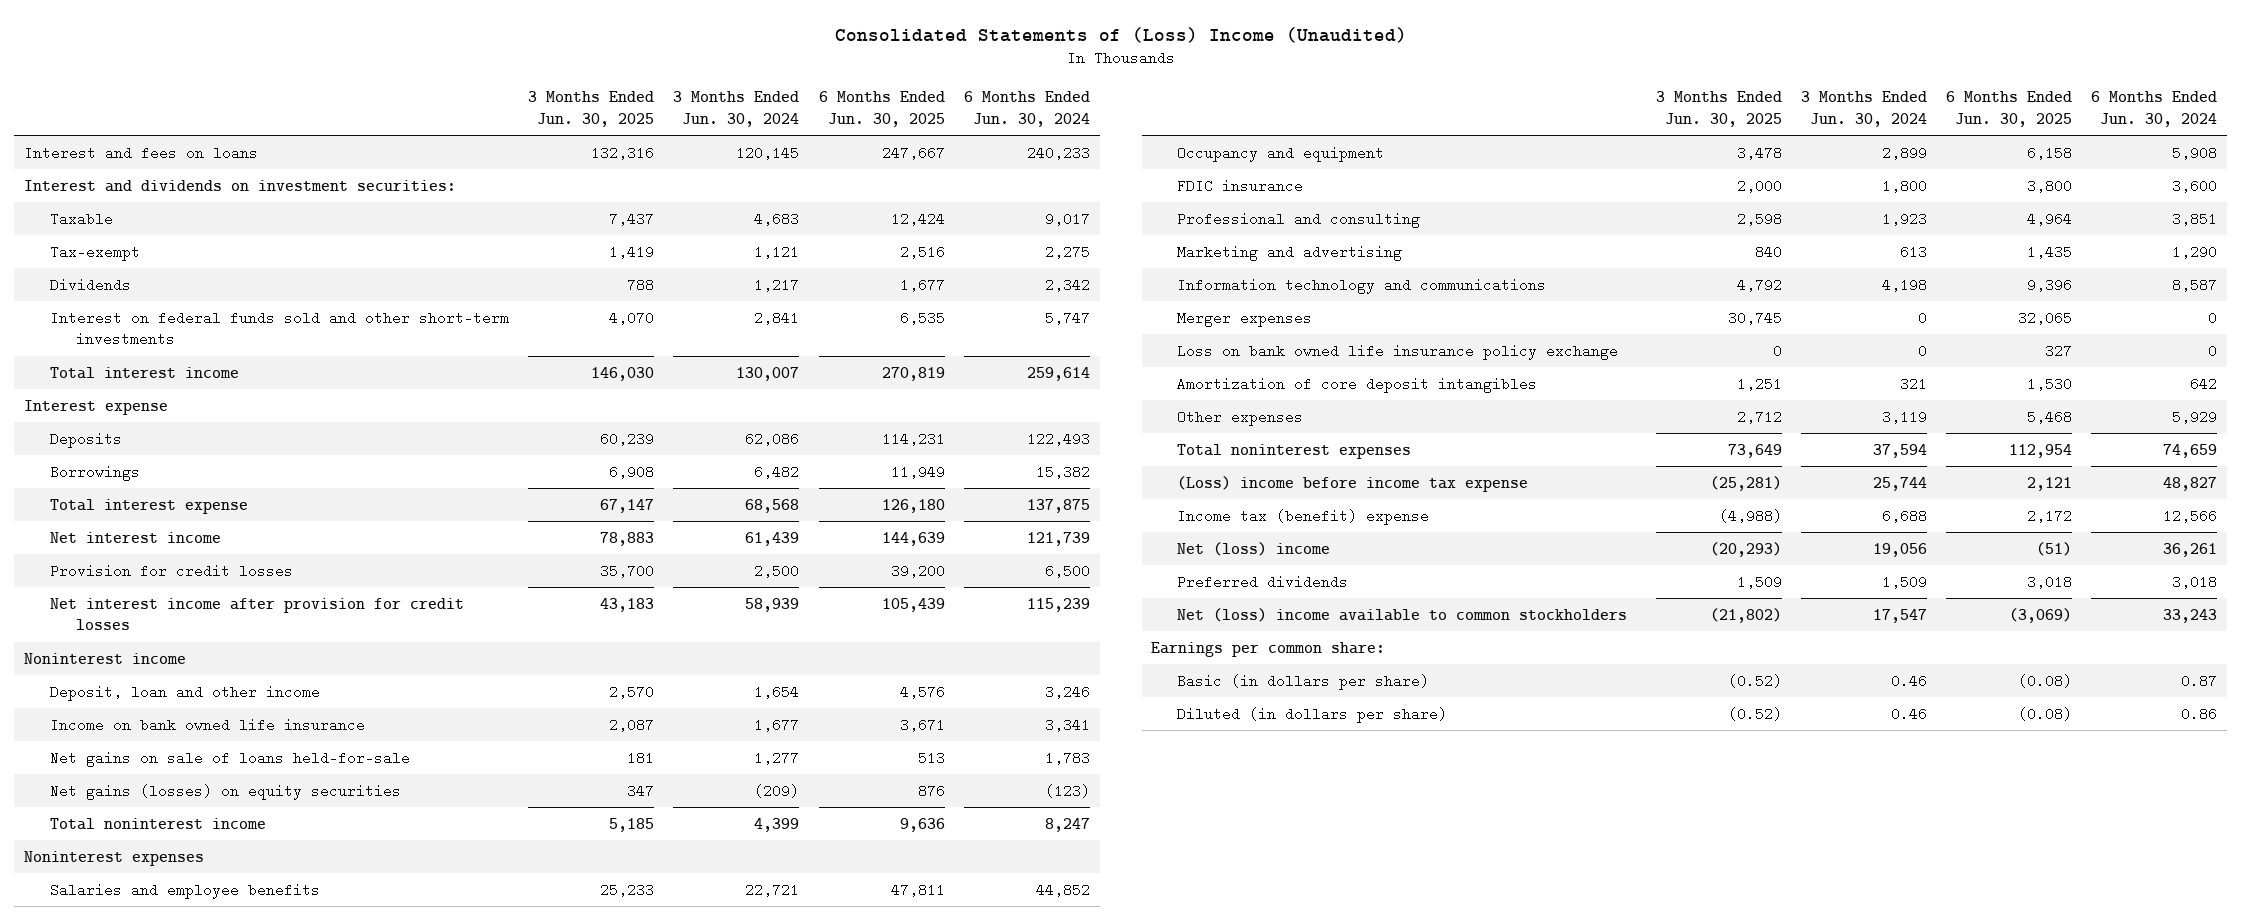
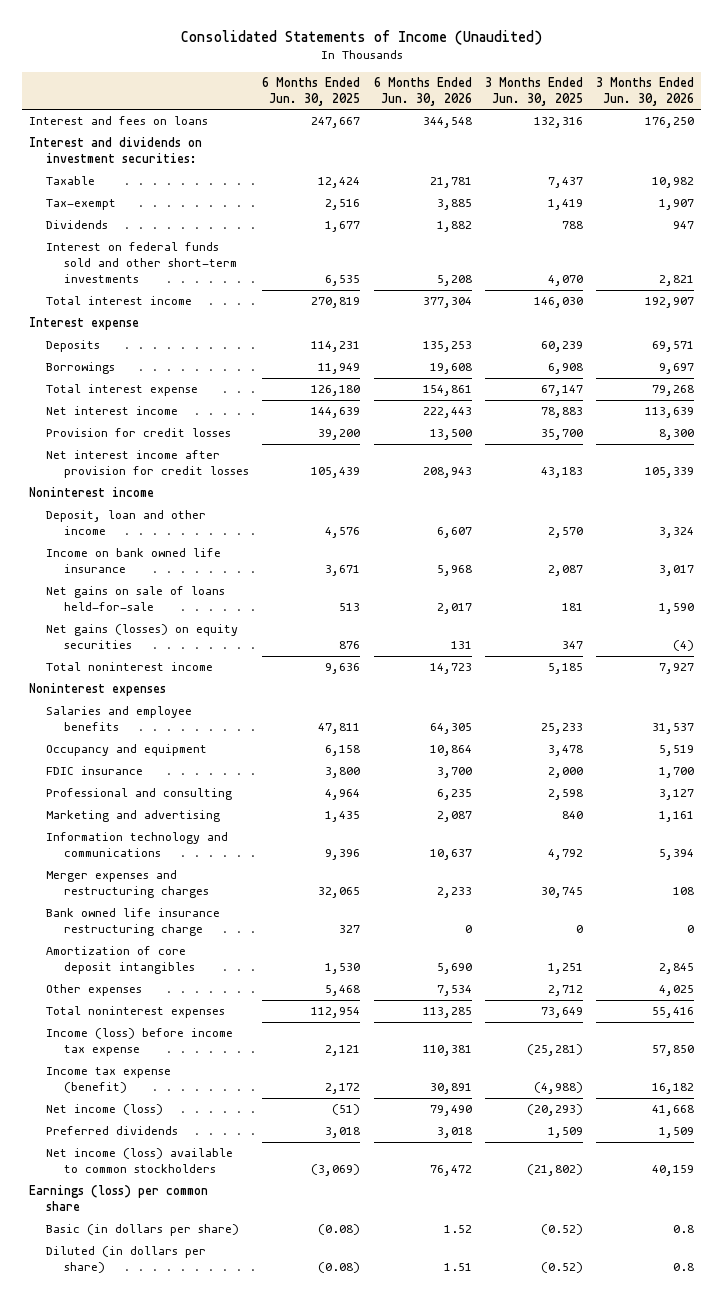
[834,26,1407,43] Consolidated Statements of (Loss) Income (Unaudited) -> [180,29,542,45] Consolidated Statements of Income (Unaudited)
[673,90,800,127] 3 Months Ended Jun. 30, 2024 -> none
[963,90,1090,127] 6 Months Ended Jun. 30, 2024 -> none
none -> [373,76,472,106] 6 Months Ended Jun. 30, 2026
none -> [596,76,695,106] 3 Months Ended Jun. 30, 2026
[1177,310,1313,327] Merger expenses -> [46,870,209,899] Merger expenses and restructuring charges
[1177,343,1619,360] Loss on bank owned life insurance policy exchange -> [46,908,221,937] Bank owned life insurance restructuring charge
[1177,475,1529,492] (Loss) income before income tax expense -> [46,1028,234,1057] Income (loss) before income tax expense
[1177,508,1430,525] Income tax (benefit) expense -> [46,1067,172,1094] Income tax expense (benefit)
[1177,541,1331,556] Net (loss) income -> [46,1104,164,1116] Net income (loss)
[1177,607,1628,622] Net (loss) income available to common stockholders -> [46,1148,234,1174] Net income (loss) available to common stockholders
[1151,641,1386,657] Earnings per common share: -> [28,1185,208,1212] Earnings (loss) per common share

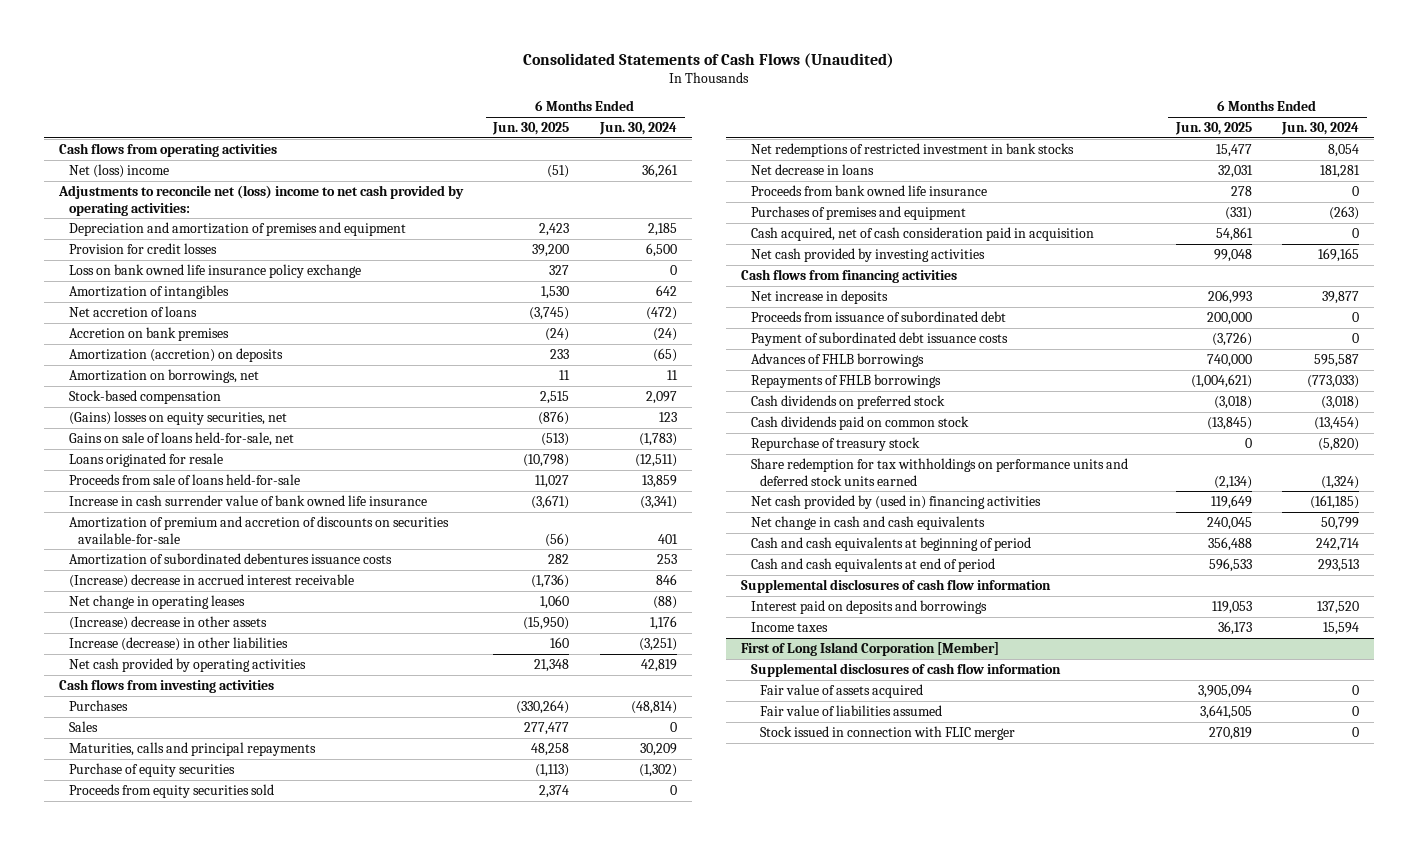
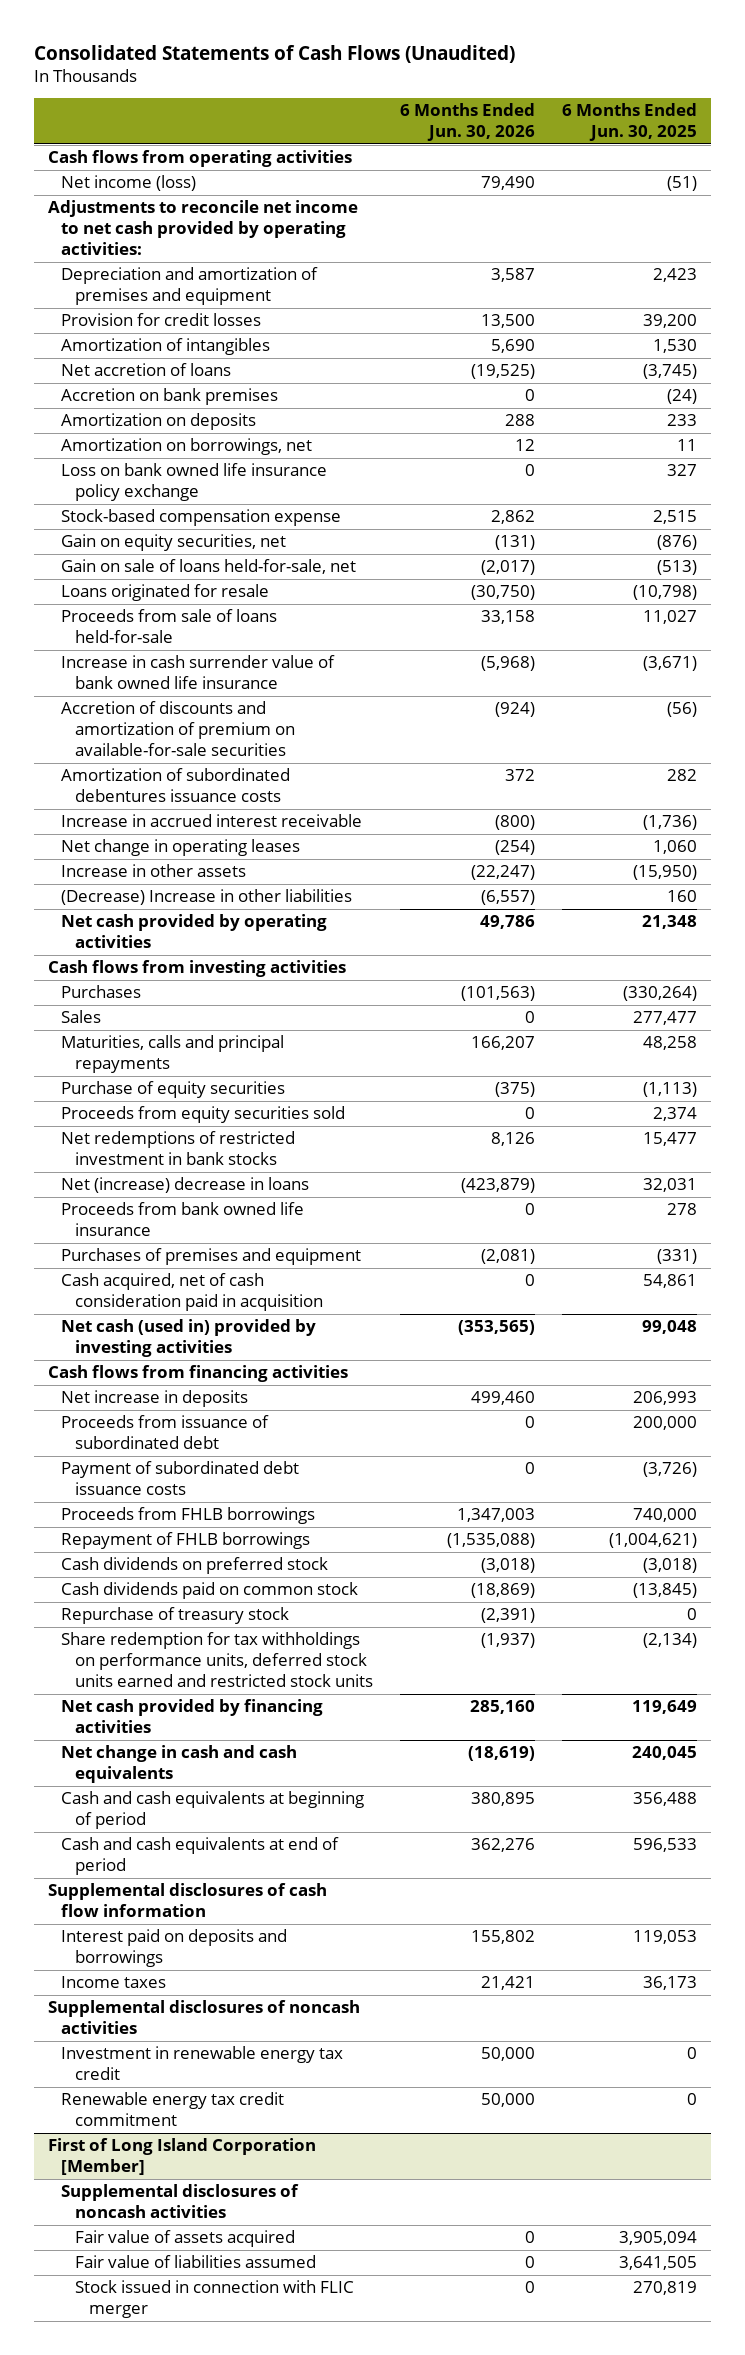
[598,121,677,135] Jun. 30, 2024 -> none
none -> [400,103,536,141] 6 Months Ended Jun. 30, 2026
[68,163,169,178] Net (loss) income -> [61,175,197,192] Net income (loss)
[57,184,464,216] Adjustments to reconcile net (loss) income to net cash provided by operating activities: -> [47,200,358,255] Adjustments to reconcile net income to net cash provided by operating activities:
[68,347,283,362] Amortization (accretion) on deposits -> [61,413,257,431] Amortization on deposits
[68,263,361,278] Loss on bank owned life insurance policy exchange -> [61,463,328,502] Loss on bank owned life insurance policy exchange
[68,389,221,404] Stock-based compensation -> [61,509,342,527] Stock-based compensation expense
[68,410,287,425] (Gains) losses on equity securities, net -> [61,534,287,552] Gain on equity securities, net
[68,431,294,446] Gains on sale of loans held-for-sale, net -> [61,559,357,575] Gain on sale of loans held-for-sale, net
[68,515,449,544] Amortization of premium and accretion of discounts on securities available-for-sale -> [61,701,296,756] Accretion of discounts and amortization of premium on available-for-sale securities
[68,573,354,588] (Increase) decrease in accrued interest receivable -> [61,814,363,828] Increase in accrued interest receivable
[68,615,267,630] (Increase) decrease in other assets -> [61,864,247,878] Increase in other assets
[68,636,288,651] Increase (decrease) in other liabilities -> [61,889,353,906] (Decrease) Increase in other liabilities
[750,163,874,175] Net decrease in loans -> [61,1177,310,1194] Net (increase) decrease in loans
[750,247,985,262] Net cash provided by investing activities -> [61,1319,317,1358] Net cash (used in) provided by investing activities
[750,352,924,367] Advances of FHLB borrowings -> [61,1507,316,1525] Proceeds from FHLB borrowings
[750,373,941,388] Repayments of FHLB borrowings -> [61,1532,311,1550] Repayment of FHLB borrowings
[750,457,1128,486] Share redemption for tax withholdings on performance units and deferred stock units earned -> [61,1632,374,1687] Share redemption for tax withholdings on performance units, deferred stock units earned and restricted stock units
[750,494,1041,509] Net cash provided by (used in) financing activities -> [61,1699,324,1734] Net cash provided by financing activities
none -> [47,2000,360,2035] Supplemental disclosures of noncash activities
none -> [61,2046,344,2081] Investment in renewable energy tax credit
none -> [61,2092,285,2127] Renewable energy tax credit commitment
[750,662,1061,677] Supplemental disclosures of cash flow information -> none
none -> [61,2184,300,2219] Supplemental disclosures of noncash activities

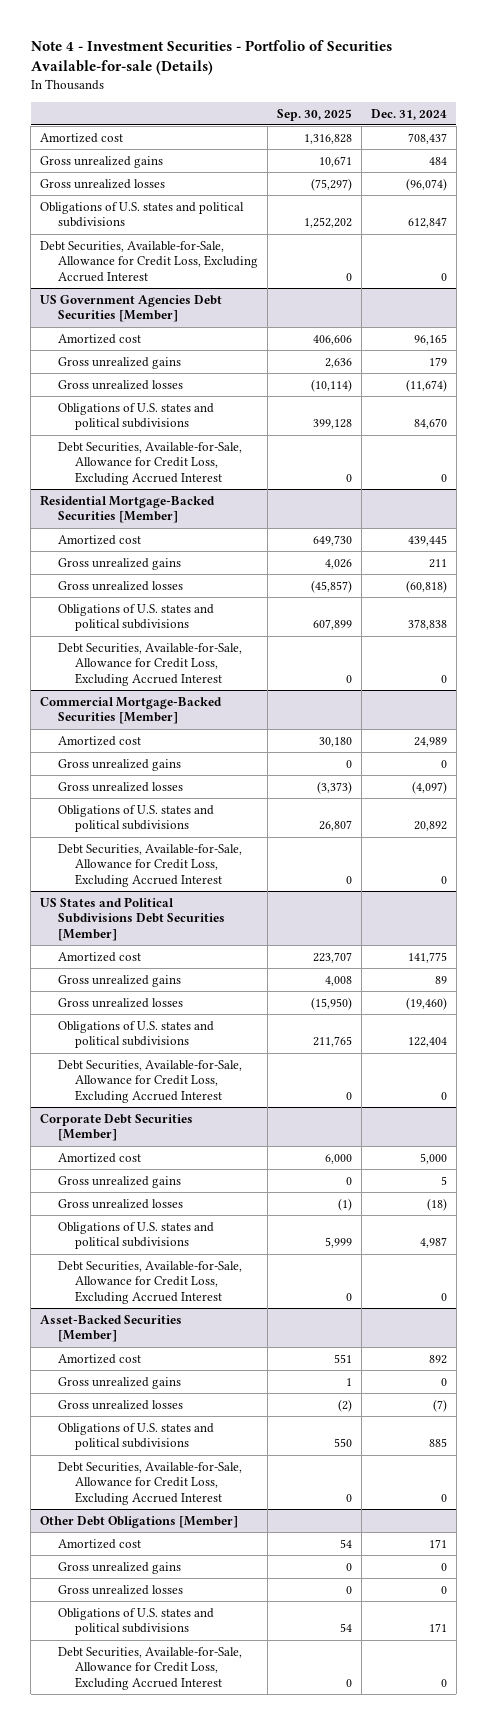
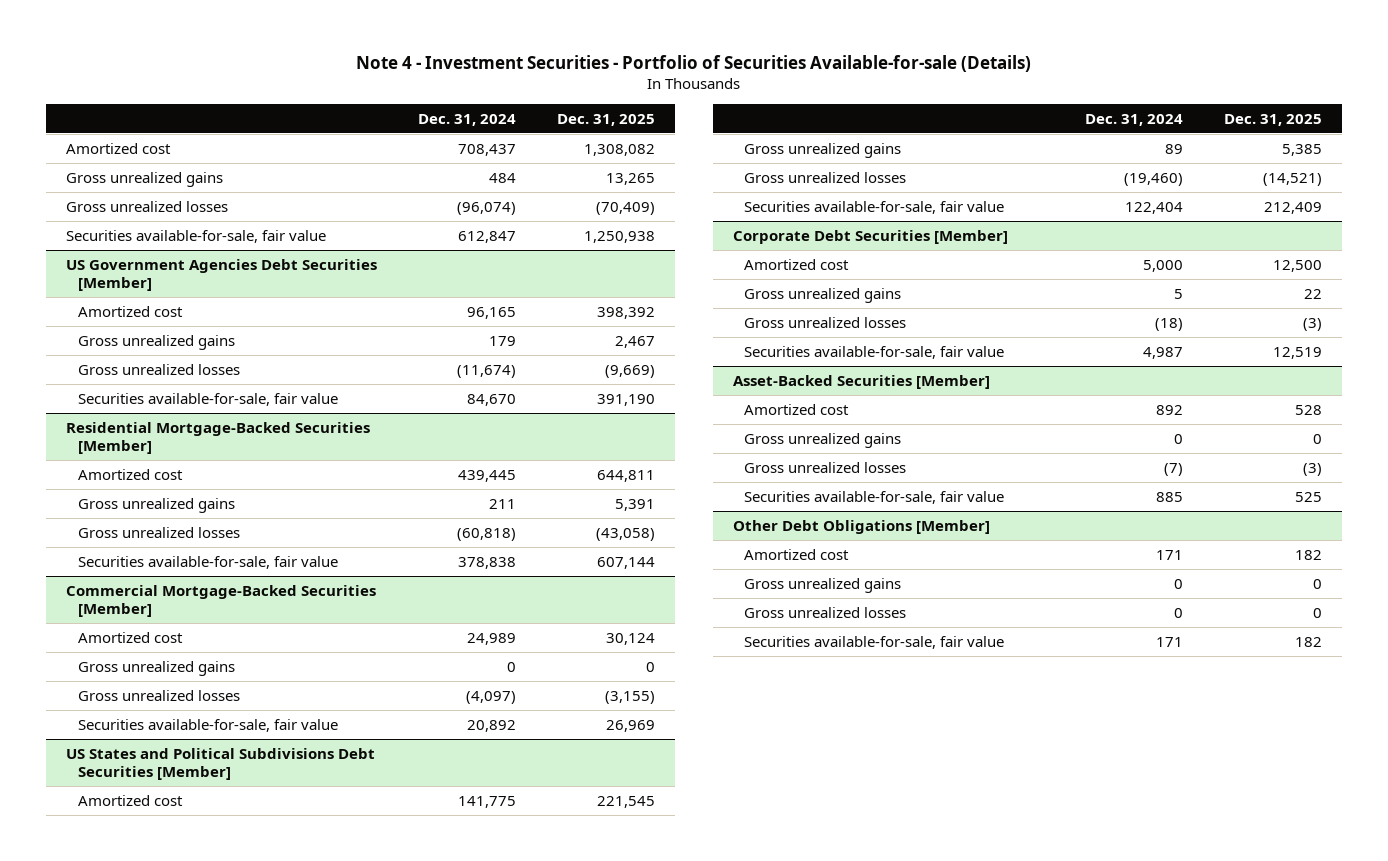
[276,108,352,121] Sep. 30, 2025 -> none
none -> [556,113,655,126] Dec. 31, 2025
[40,240,258,283] Debt Securities, Available-for-Sale, Allowance for Credit Loss, Excluding Accrued Interest -> none
[40,201,245,228] Obligations of U.S. states and political subdivisions -> [66,229,327,243] Securities available-for-sale, fair value
[57,441,242,486] Debt Securities, Available-for-Sale, Allowance for Credit Loss, Excluding Accrued Interest -> none
[57,402,214,431] Obligations of U.S. states and political subdivisions -> [77,392,338,406] Securities available-for-sale, fair value
[57,642,242,687] Debt Securities, Available-for-Sale, Allowance for Credit Loss, Excluding Accrued Interest -> none
[57,603,214,632] Obligations of U.S. states and political subdivisions -> [77,555,338,569] Securities available-for-sale, fair value
[57,843,242,888] Debt Securities, Available-for-Sale, Allowance for Credit Loss, Excluding Accrued Interest -> none
[57,804,214,833] Obligations of U.S. states and political subdivisions -> [77,718,338,732] Securities available-for-sale, fair value
[57,1059,242,1104] Debt Securities, Available-for-Sale, Allowance for Credit Loss, Excluding Accrued Interest -> none
[57,1020,214,1049] Obligations of U.S. states and political subdivisions -> [744,200,1005,214] Securities available-for-sale, fair value
[57,1260,242,1305] Debt Securities, Available-for-Sale, Allowance for Credit Loss, Excluding Accrued Interest -> none
[57,1221,214,1250] Obligations of U.S. states and political subdivisions -> [744,345,1005,359] Securities available-for-sale, fair value
[57,1461,242,1506] Debt Securities, Available-for-Sale, Allowance for Credit Loss, Excluding Accrued Interest -> none
[57,1422,214,1451] Obligations of U.S. states and political subdivisions -> [744,490,1005,504] Securities available-for-sale, fair value
[57,1646,242,1691] Debt Securities, Available-for-Sale, Allowance for Credit Loss, Excluding Accrued Interest -> none
[57,1607,214,1636] Obligations of U.S. states and political subdivisions -> [744,635,1005,649] Securities available-for-sale, fair value

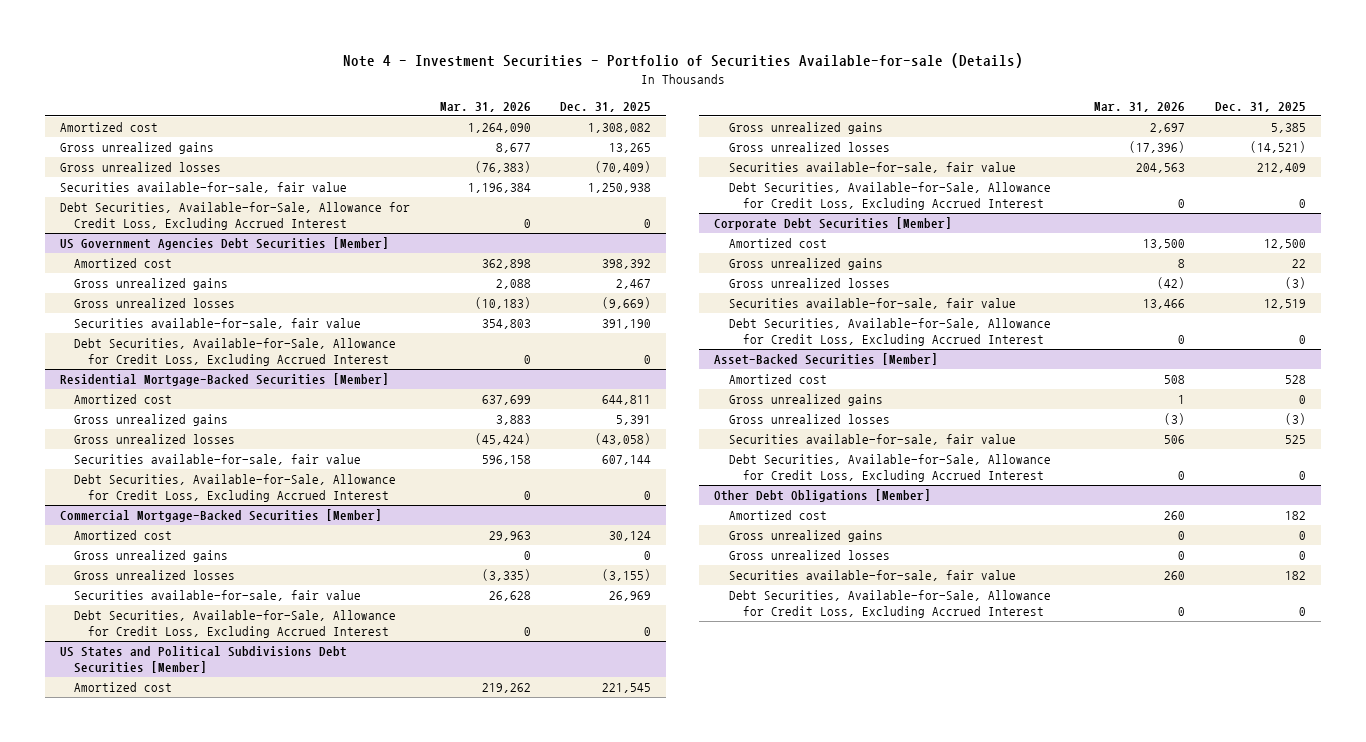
[418,113,517,126] Dec. 31, 2024 -> none
none -> [439,102,531,113] Mar. 31, 2026
none -> [59,201,410,231] Debt Securities, Available-for-Sale, Allowance for Credit Loss, Excluding Accrued Interest
none -> [74,337,397,367] Debt Securities, Available-for-Sale, Allowance for Credit Loss, Excluding Accrued Interest
none -> [74,473,397,503] Debt Securities, Available-for-Sale, Allowance for Credit Loss, Excluding Accrued Interest
none -> [74,609,397,639] Debt Securities, Available-for-Sale, Allowance for Credit Loss, Excluding Accrued Interest
none -> [728,181,1051,211] Debt Securities, Available-for-Sale, Allowance for Credit Loss, Excluding Accrued Interest
none -> [728,317,1051,347] Debt Securities, Available-for-Sale, Allowance for Credit Loss, Excluding Accrued Interest
none -> [728,453,1051,483] Debt Securities, Available-for-Sale, Allowance for Credit Loss, Excluding Accrued Interest
none -> [728,589,1051,619] Debt Securities, Available-for-Sale, Allowance for Credit Loss, Excluding Accrued Interest

